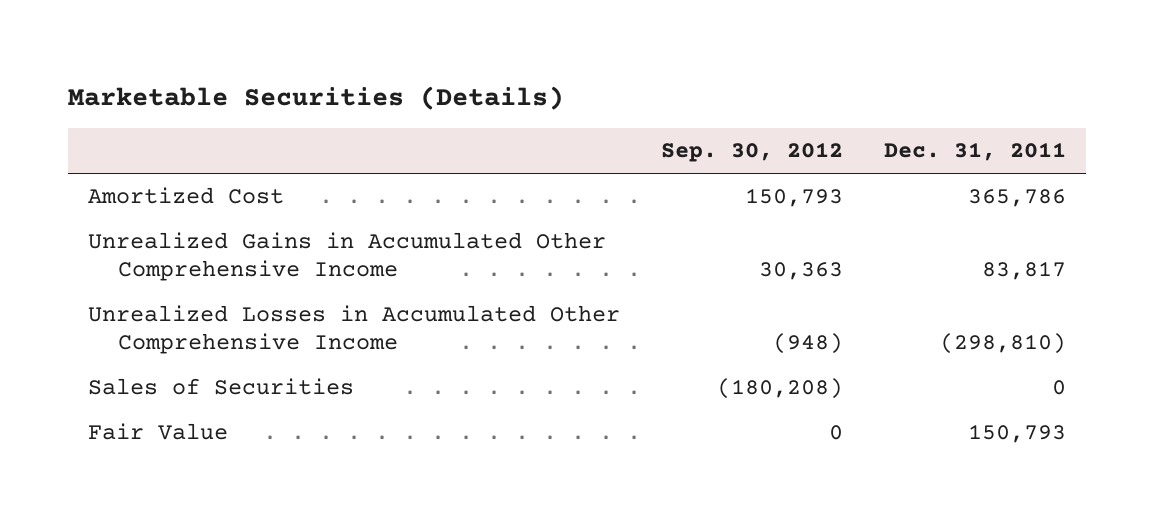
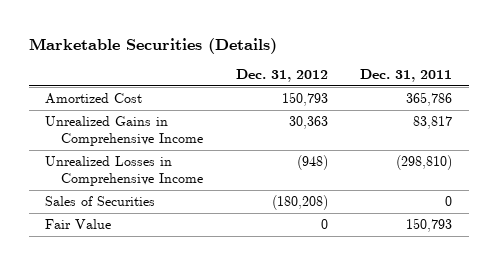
[661,142,844,163] Sep. 30, 2012 -> none
none -> [235,69,328,83] Dec. 31, 2012
[88,232,607,282] Unrealized Gains in Accumulated Other Comprehensive Income -> [44,116,204,147] Unrealized Gains in Comprehensive Income
[88,305,621,355] Unrealized Losses in Accumulated Other Comprehensive Income -> [44,156,204,187] Unrealized Losses in Comprehensive Income

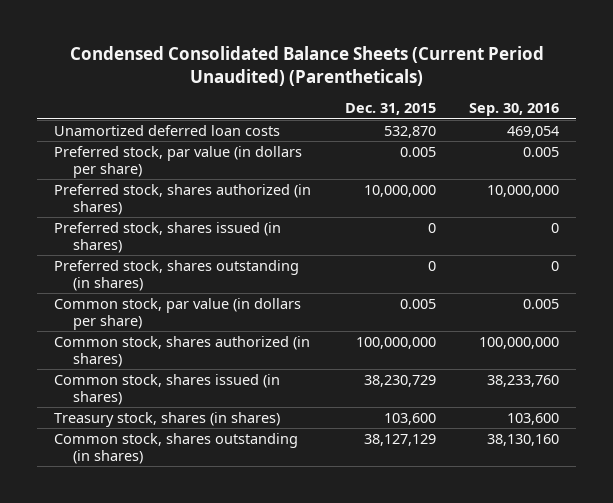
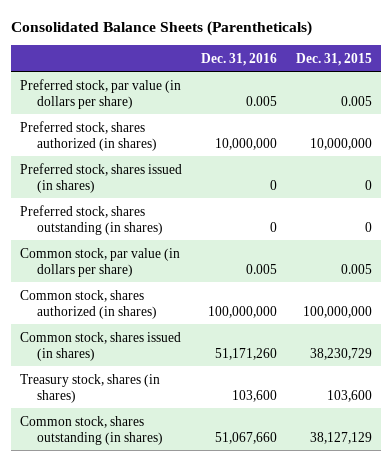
[69,45,544,86] Condensed Consolidated Balance Sheets (Current Period Unaudited) (Parentheticals) -> [10,20,312,36] Consolidated Balance Sheets (Parentheticals)
[469,103,560,117] Sep. 30, 2016 -> none
none -> [201,52,278,66] Dec. 31, 2016
[53,124,280,136] Unamortized deferred loan costs -> none

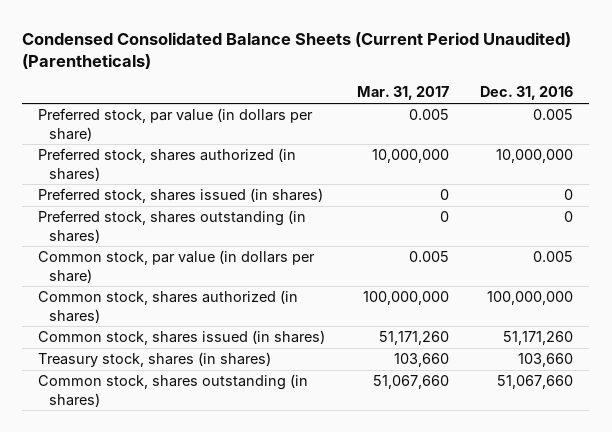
[10,20,312,36] Consolidated Balance Sheets (Parentheticals) -> [22,31,572,69] Condensed Consolidated Balance Sheets (Current Period Unaudited) (Parentheticals)
[295,52,372,66] Dec. 31, 2015 -> none
none -> [356,86,449,101] Mar. 31, 2017
[232,389,278,402] 103,600 -> [518,353,574,368] 103,660

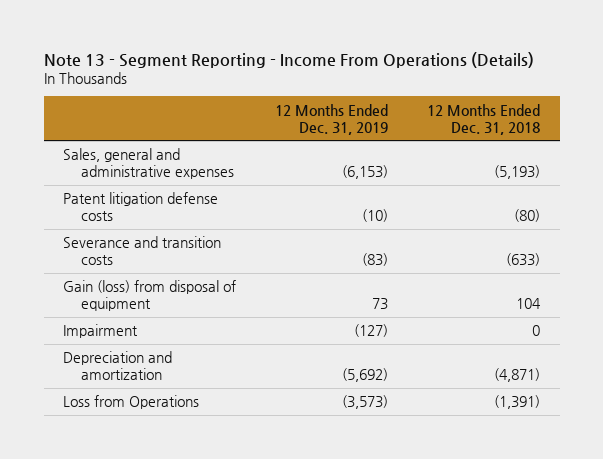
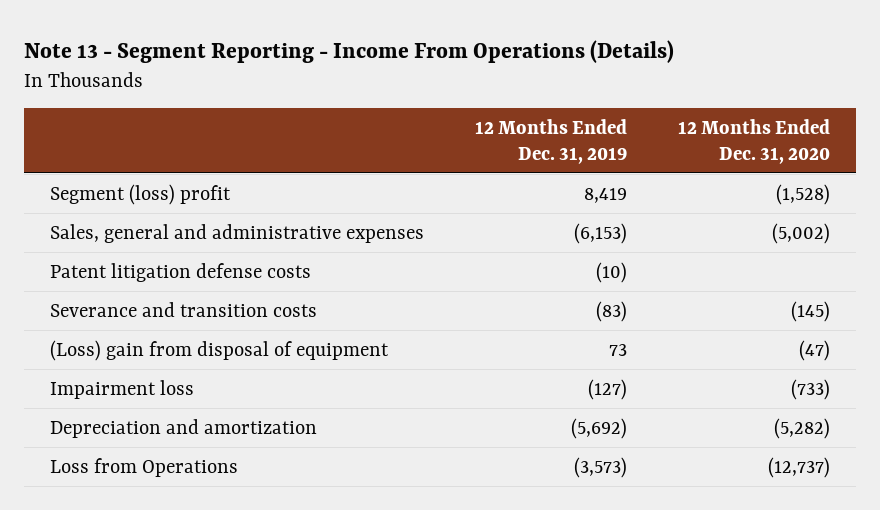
[427,103,541,135] 12 Months Ended Dec. 31, 2018 -> none
none -> [678,119,831,164] 12 Months Ended Dec. 31, 2020
none -> [49,183,231,205] Segment (loss) profit
[63,280,237,312] Gain (loss) from disposal of equipment -> [49,339,389,361] (Loss) gain from disposal of equipment
[63,324,139,339] Impairment -> [49,379,194,399] Impairment loss

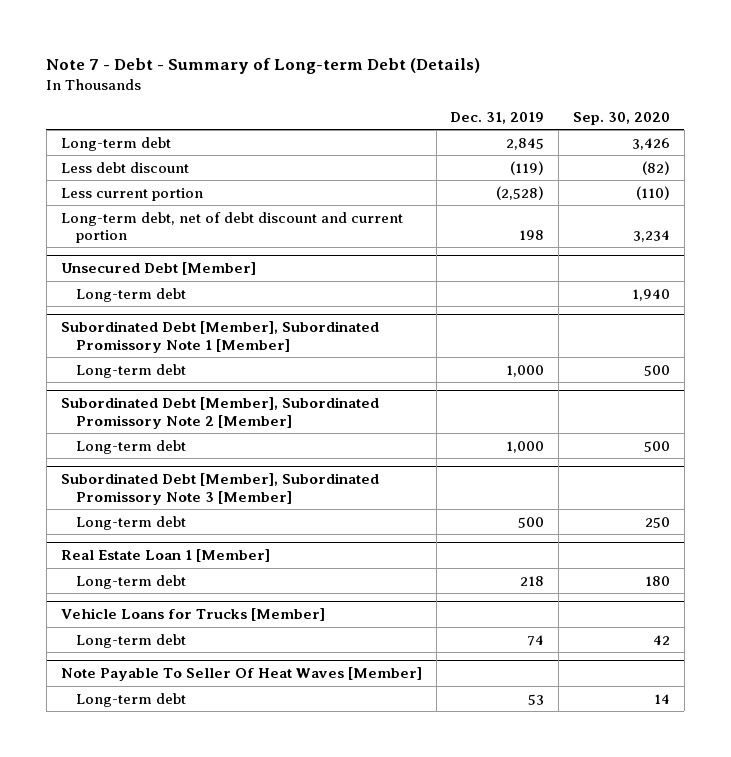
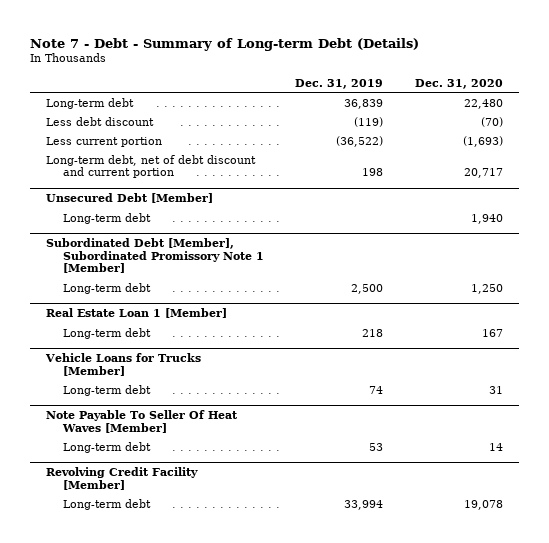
[572,112,670,126] Sep. 30, 2020 -> none
none -> [414,78,503,89] Dec. 31, 2020
[506,137,545,150] 2,845 -> [344,98,384,109] 36,839
[496,185,545,200] (2,528) -> [336,135,384,147] (36,522)
[60,397,379,429] Subordinated Debt [Member], Subordinated Promissory Note 2 [Member] -> none
[75,439,186,454] Long-term debt -> none
[60,473,379,505] Subordinated Debt [Member], Subordinated Promissory Note 3 [Member] -> none
[75,515,186,530] Long-term debt -> none
[506,364,545,377] 1,000 -> [351,283,384,294] 2,500
none -> [46,466,199,490] Revolving Credit Facility [Member]
none -> [62,498,151,510] Long-term debt

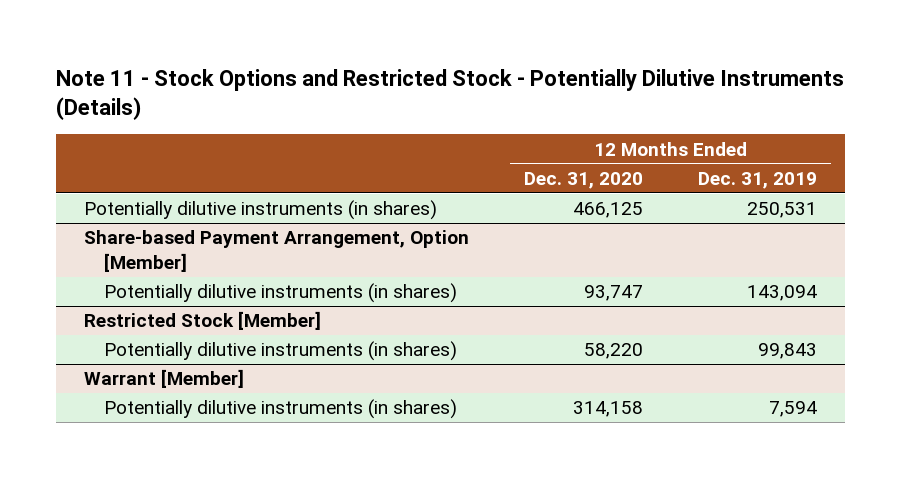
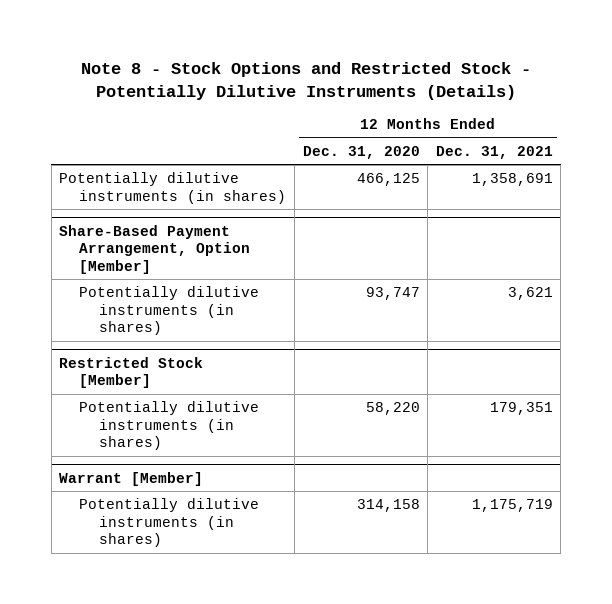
[55,68,844,121] Note 11 - Stock Options and Restricted Stock - Potentially Dilutive Instruments (Details) -> [81,61,532,100] Note 8 - Stock Options and Restricted Stock - Potentially Dilutive Instruments (Details)
[698,172,818,190] Dec. 31, 2019 -> none
none -> [435,145,553,159] Dec. 31, 2021
[83,230,469,272] Share-based Payment Arrangement, Option [Member] -> [59,224,251,275] Share-Based Payment Arrangement, Option [Member]

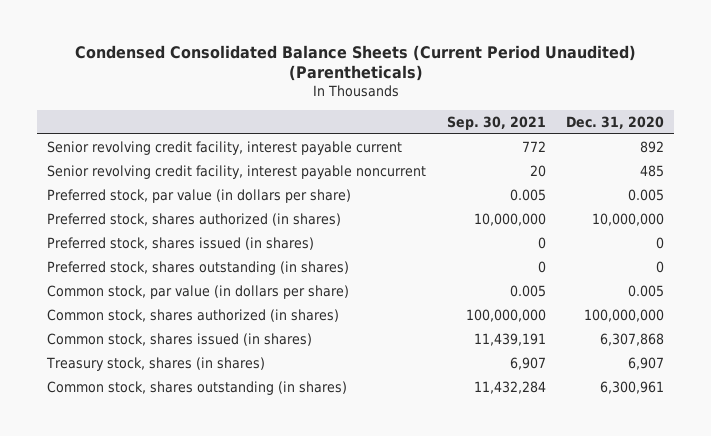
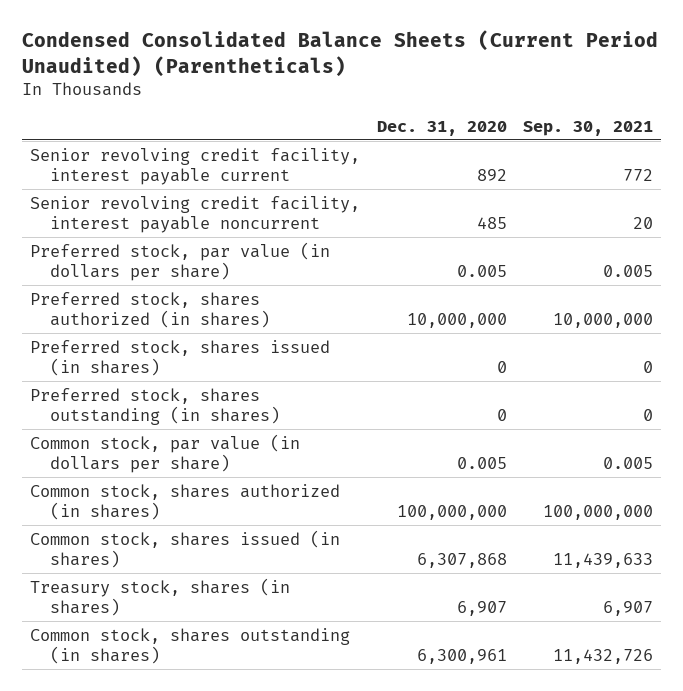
[473,332,546,346] 11,439,191 -> [553,553,654,569] 11,439,633
[473,380,546,394] 11,432,284 -> [553,649,654,665] 11,432,726

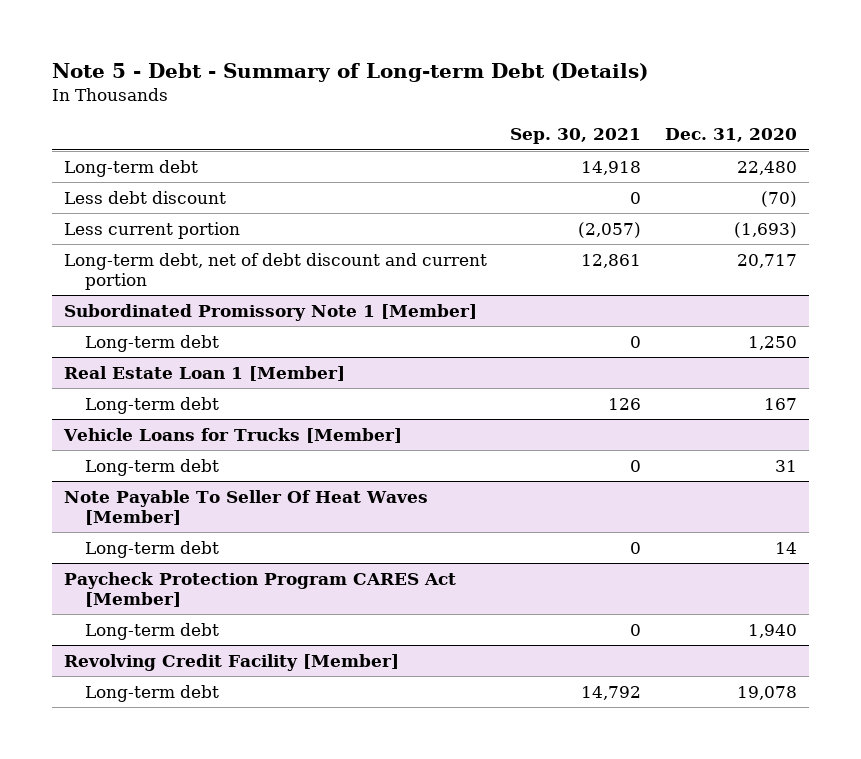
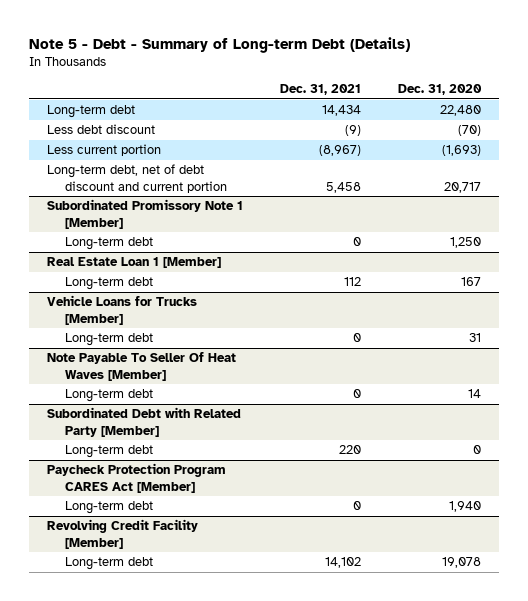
[510,128,642,145] Sep. 30, 2021 -> none
none -> [279,84,361,96] Dec. 31, 2021
none -> [47,407,242,437] Subordinated Debt with Related Party [Member]
none -> [65,445,154,459] Long-term debt

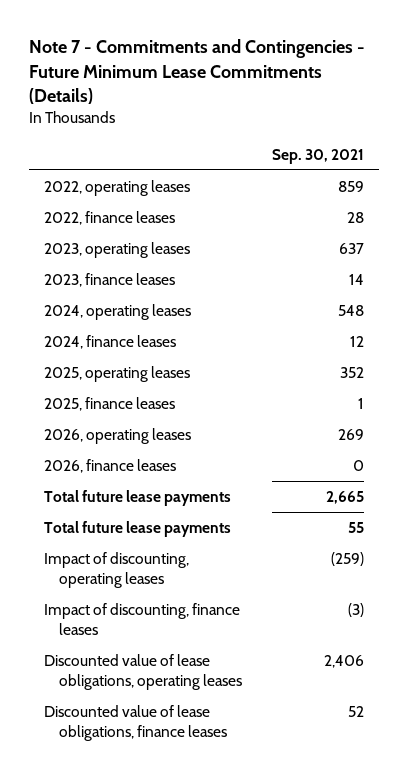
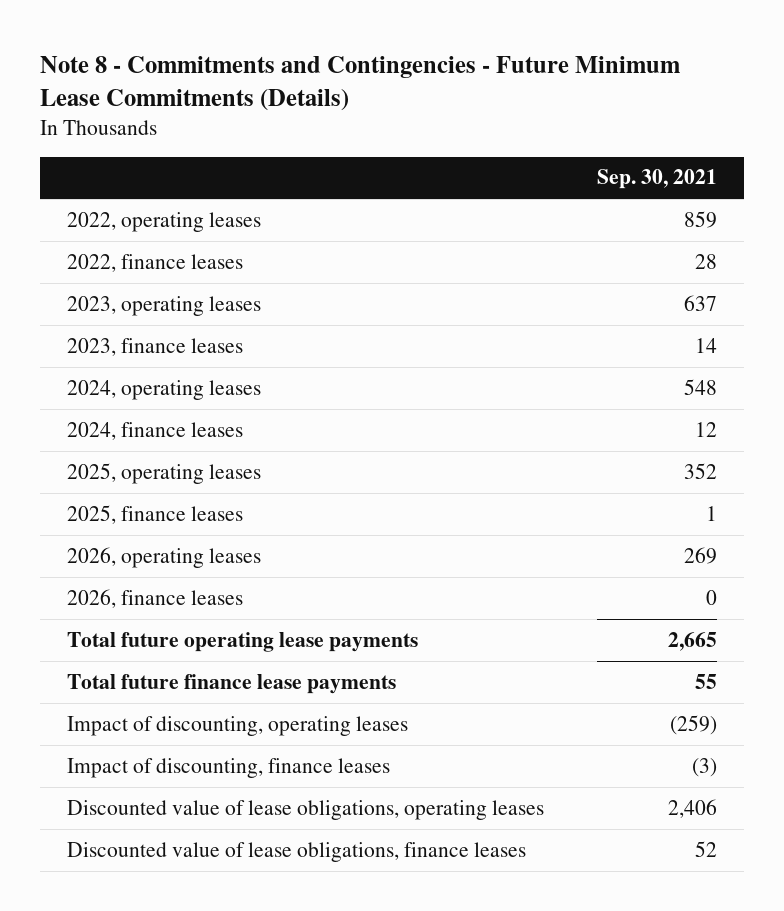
[28,39,365,104] Note 7 - Commitments and Contingencies - Future Minimum Lease Commitments (Details) -> [40,56,681,112] Note 8 - Commitments and Contingencies - Future Minimum Lease Commitments (Details)
[43,490,231,507] Total future lease payments -> [66,631,418,652] Total future operating lease payments
[43,521,231,538] Total future lease payments -> [66,673,396,694] Total future finance lease payments

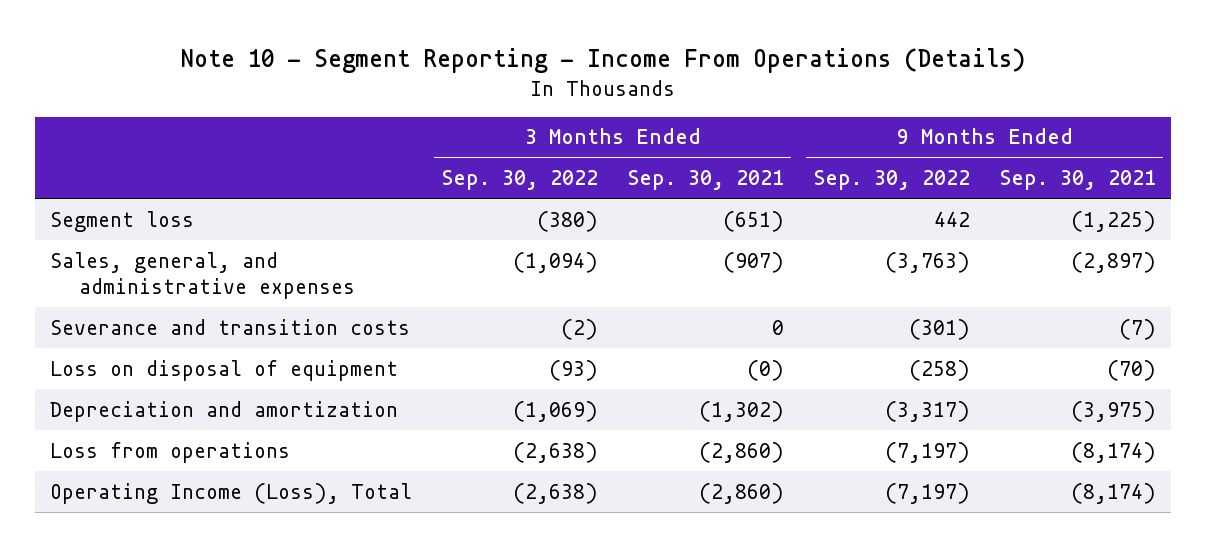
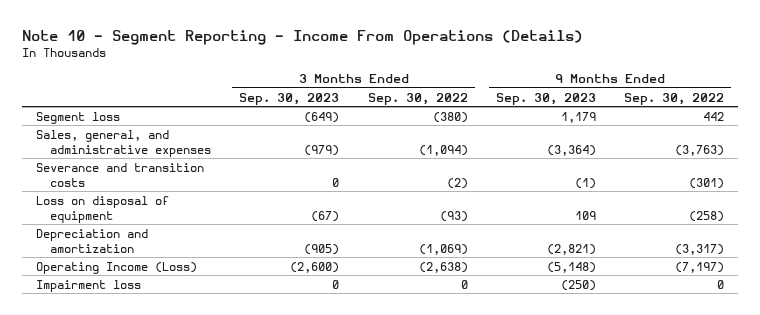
[627,169,784,190] Sep. 30, 2021 -> none
[999,169,1156,190] Sep. 30, 2021 -> none
none -> [239,92,340,105] Sep. 30, 2023
none -> [495,92,596,105] Sep. 30, 2023
[49,482,412,504] Operating Income (Loss), Total -> none
[49,441,290,463] Loss from operations -> [36,261,198,274] Operating Income (Loss)
none -> [36,279,142,292] Impairment loss

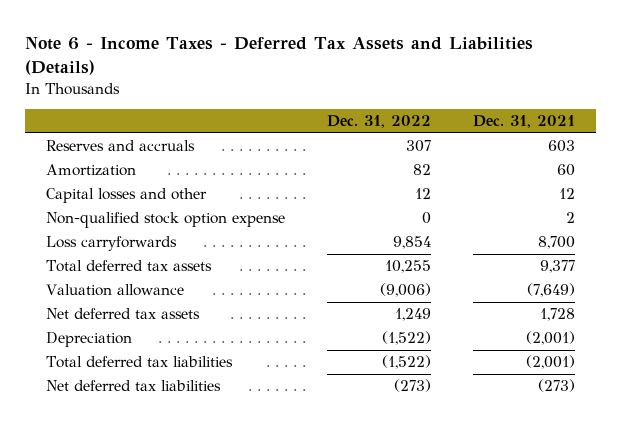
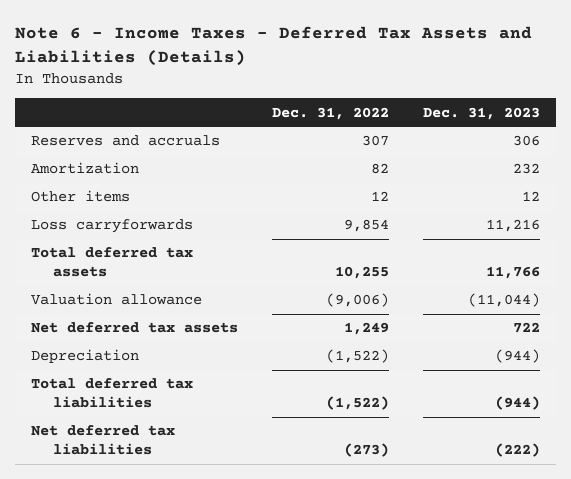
[473,115,576,129] Dec. 31, 2021 -> none
none -> [422,106,540,120] Dec. 31, 2023
[46,188,208,204] Capital losses and other -> none
[46,212,286,229] Non-qualified stock option expense -> none
none -> [31,190,131,203] Other items

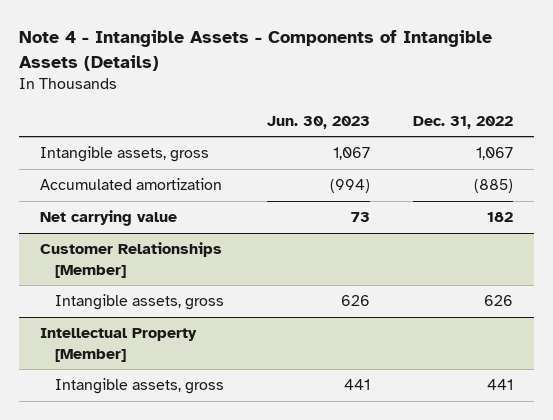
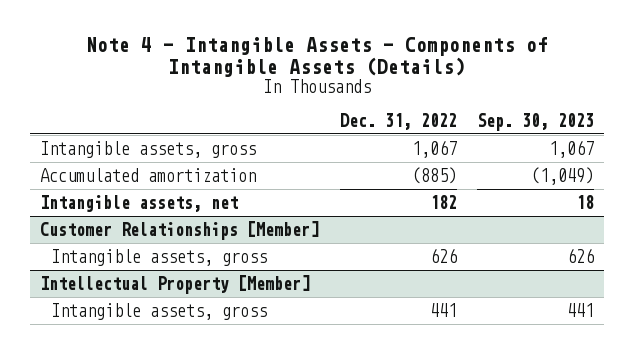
[266,115,370,129] Jun. 30, 2023 -> none
none -> [476,112,594,131] Sep. 30, 2023
[40,210,178,227] Net carrying value -> [40,194,239,212] Intangible assets, net

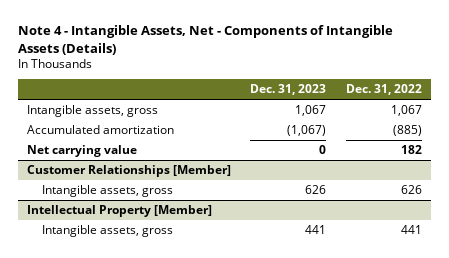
[86,37,549,77] Note 4 - Intangible Assets - Components of Intangible Assets (Details) -> [17,25,393,55] Note 4 - Intangible Assets, Net - Components of Intangible Assets (Details)
[476,112,594,131] Sep. 30, 2023 -> none
none -> [250,84,327,96] Dec. 31, 2023
[40,194,239,212] Intangible assets, net -> [27,144,138,157] Net carrying value

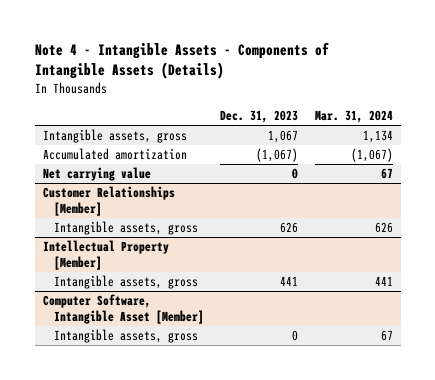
[17,25,393,55] Note 4 - Intangible Assets, Net - Components of Intangible Assets (Details) -> [34,41,329,80] Note 4 - Intangible Assets - Components of Intangible Assets (Details)
[345,84,422,96] Dec. 31, 2022 -> none
none -> [314,110,393,124] Mar. 31, 2024
none -> [42,294,204,325] Computer Software, Intangible Asset [Member]
none -> [53,329,198,344] Intangible assets, gross

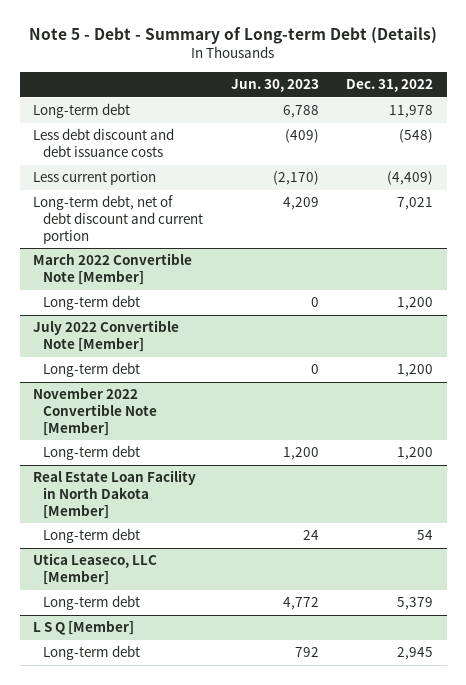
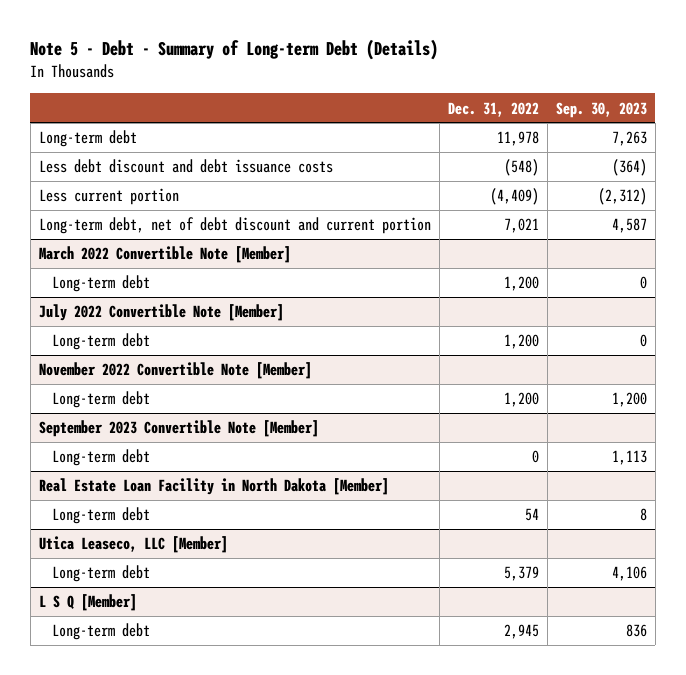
[230,79,319,93] Jun. 30, 2023 -> none
none -> [555,101,647,118] Sep. 30, 2023
none -> [38,420,319,438] September 2023 Convertible Note [Member]
none -> [52,449,151,467] Long-term debt

